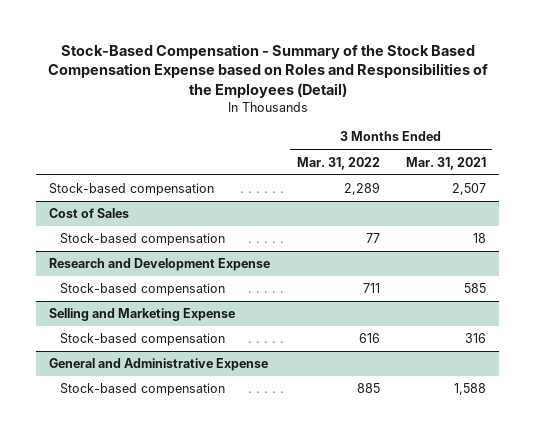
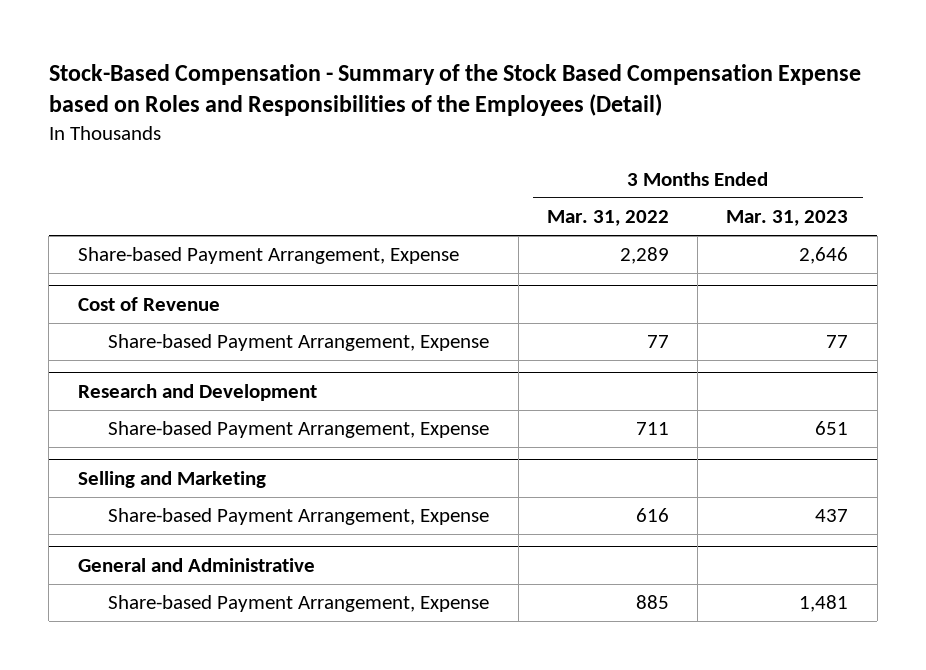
[405,156,486,170] Mar. 31, 2021 -> none
none -> [726,210,849,227] Mar. 31, 2023
[49,183,215,197] Stock-based compensation -> [77,247,459,265] Share-based Payment Arrangement, Expense
[49,208,130,219] Cost of Sales -> [77,296,220,311] Cost of Revenue
[59,233,225,247] Stock-based compensation -> [108,334,490,352] Share-based Payment Arrangement, Expense
[49,258,271,272] Research and Development Expense -> [77,383,317,401] Research and Development
[59,283,225,297] Stock-based compensation -> [108,421,490,439] Share-based Payment Arrangement, Expense
[49,308,236,322] Selling and Marketing Expense -> [77,470,266,488] Selling and Marketing
[59,333,225,347] Stock-based compensation -> [108,508,490,526] Share-based Payment Arrangement, Expense
[49,358,269,372] General and Administrative Expense -> [77,557,315,572] General and Administrative
[59,383,225,397] Stock-based compensation -> [108,595,490,613] Share-based Payment Arrangement, Expense

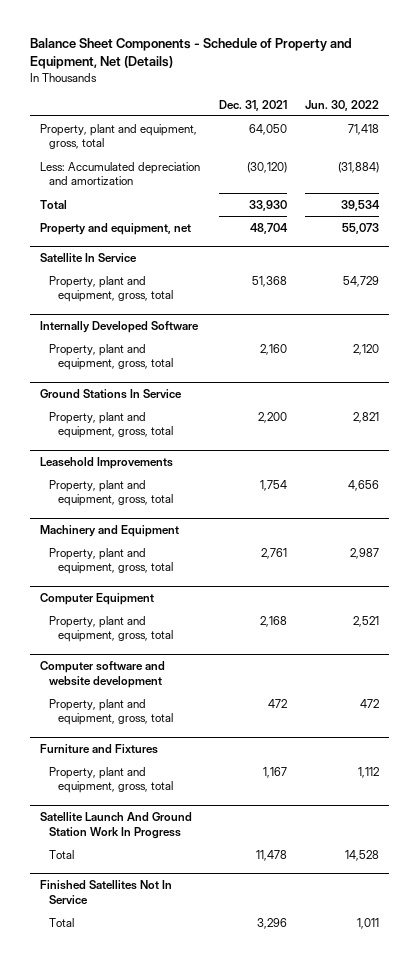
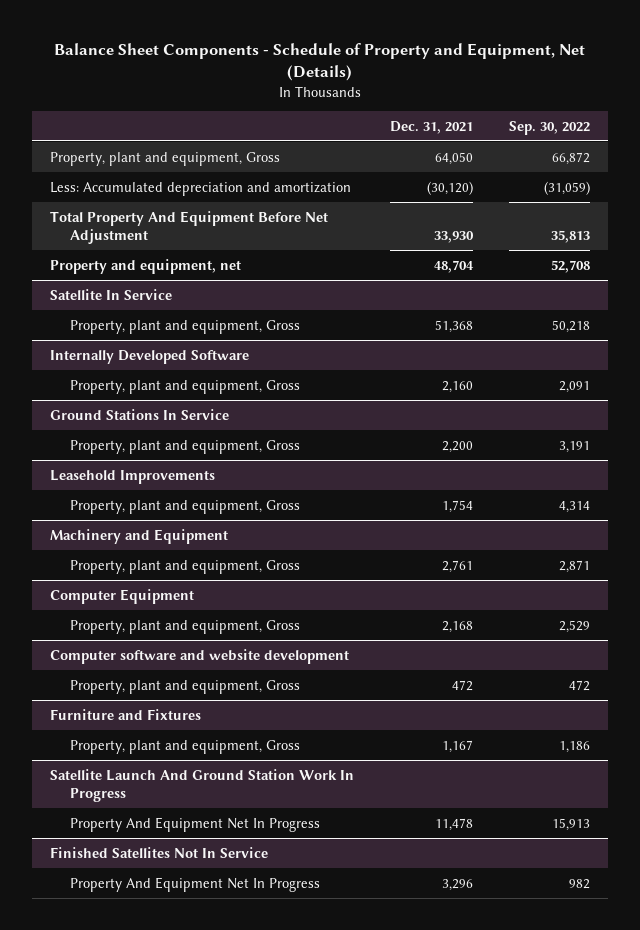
[305,99,380,111] Jun. 30, 2022 -> none
none -> [508,120,590,135] Sep. 30, 2022
[39,123,197,150] Property, plant and equipment, gross, total -> [50,151,281,166] Property, plant and equipment, Gross
[39,199,67,209] Total -> [50,210,329,245] Total Property And Equipment Before Net Adjustment
[48,275,173,303] Property, plant and equipment, gross, total -> [69,319,300,334] Property, plant and equipment, Gross
[48,343,173,371] Property, plant and equipment, gross, total -> [69,379,300,394] Property, plant and equipment, Gross
[48,411,173,439] Property, plant and equipment, gross, total -> [69,439,300,454] Property, plant and equipment, Gross
[48,479,173,507] Property, plant and equipment, gross, total -> [69,499,300,514] Property, plant and equipment, Gross
[48,547,173,575] Property, plant and equipment, gross, total -> [69,559,300,574] Property, plant and equipment, Gross
[48,615,173,643] Property, plant and equipment, gross, total -> [69,619,300,634] Property, plant and equipment, Gross
[48,698,173,726] Property, plant and equipment, gross, total -> [69,679,300,694] Property, plant and equipment, Gross
[48,766,173,794] Property, plant and equipment, gross, total -> [69,739,300,754] Property, plant and equipment, Gross
[48,849,74,859] Total -> [69,816,320,832] Property And Equipment Net In Progress
[48,917,74,927] Total -> [69,876,320,892] Property And Equipment Net In Progress

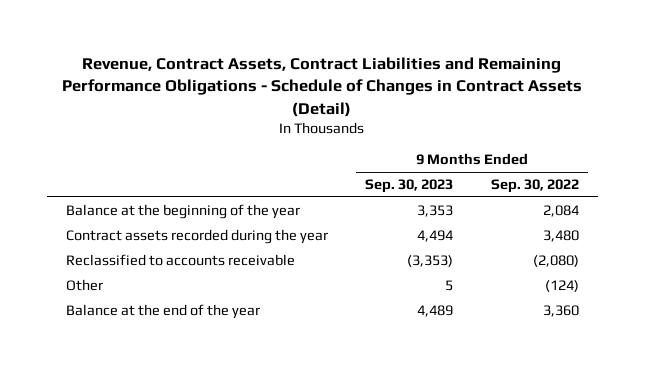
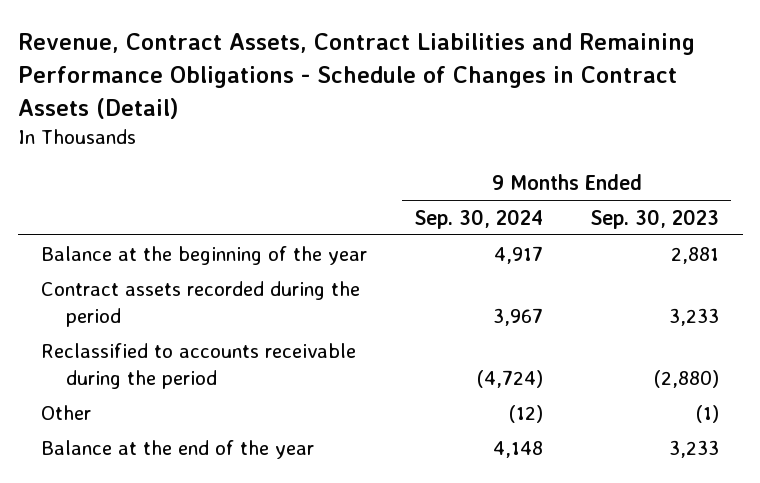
[490,179,579,194] Sep. 30, 2022 -> none
none -> [414,208,544,229] Sep. 30, 2024
[417,205,454,218] 3,353 -> [671,246,720,264] 2,881
[65,229,328,245] Contract assets recorded during the year -> [41,280,361,327] Contract assets recorded during the period
[417,230,454,243] 4,494 -> [669,307,720,326] 3,233
[65,254,295,267] Reclassified to accounts receivable -> [41,342,357,389] Reclassified to accounts receivable during the period
[407,255,454,268] (3,353) -> [654,369,720,388] (2,880)
[445,280,454,292] 5 -> [696,404,720,423] (1)
[417,305,454,318] 4,489 -> [669,439,720,458] 3,233

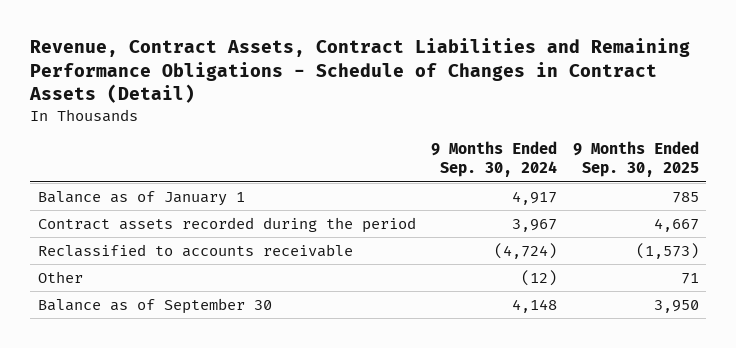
[590,208,720,229] Sep. 30, 2023 -> none
none -> [572,141,699,178] 9 Months Ended Sep. 30, 2025
[41,245,368,265] Balance at the beginning of the year -> [37,190,245,206] Balance as of January 1
[41,342,357,389] Reclassified to accounts receivable during the period -> [37,243,353,257] Reclassified to accounts receivable
[41,439,315,459] Balance at the end of the year -> [37,297,272,314] Balance as of September 30

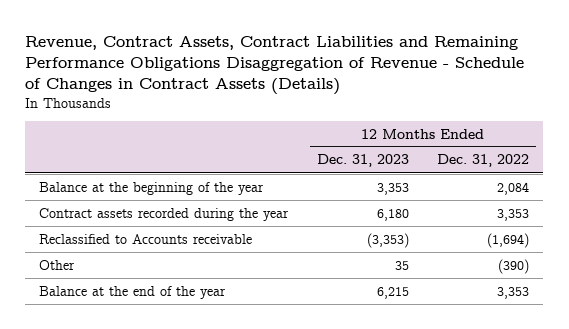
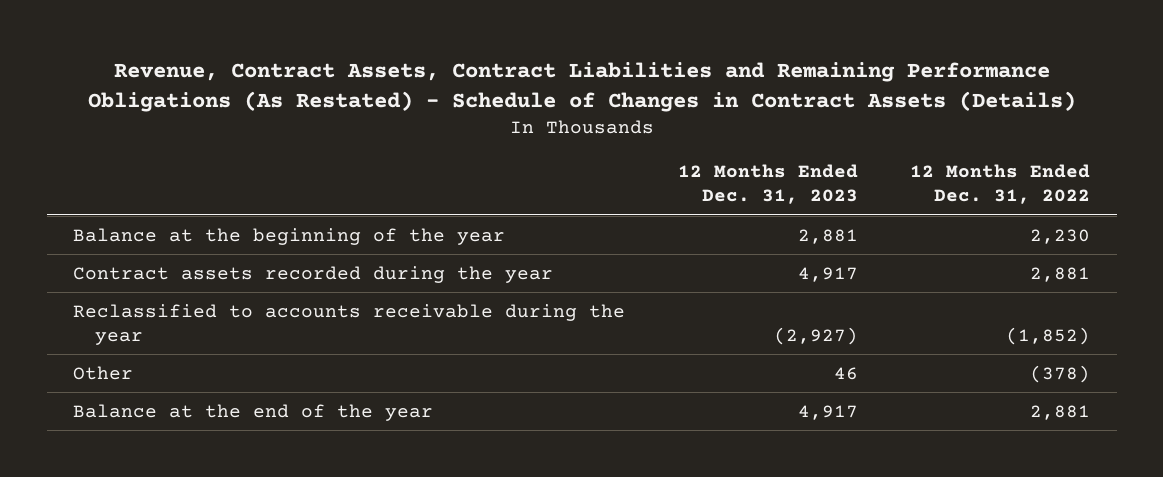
[25,35,525,96] Revenue, Contract Assets, Contract Liabilities and Remaining Performance Obligations Disaggregation of Revenue - Schedule of Changes in Contract Assets (Details) -> [87,61,1076,113] Revenue, Contract Assets, Contract Liabilities and Remaining Performance Obligations (As Restated) - Schedule of Changes in Contract Assets (Details)
[376,182,409,195] 3,353 -> [797,228,858,244] 2,881
[497,181,530,195] 2,084 -> [1030,228,1091,244] 2,230
[376,208,409,221] 6,180 -> [797,266,858,282] 4,917
[497,208,530,221] 3,353 -> [1030,266,1091,282] 2,881
[39,233,253,244] Reclassified to Accounts receivable -> [73,303,626,345] Reclassified to accounts receivable during the year
[366,232,409,248] (3,353) -> [773,326,858,345] (2,927)
[487,232,530,248] (1,694) -> [1006,326,1091,345] (1,852)
[394,260,409,270] 35 -> [833,366,858,380] 46
[498,258,530,274] (390) -> [1030,364,1091,383] (378)
[376,286,409,299] 6,215 -> [797,404,858,420] 4,917
[497,286,530,299] 3,353 -> [1030,404,1091,420] 2,881

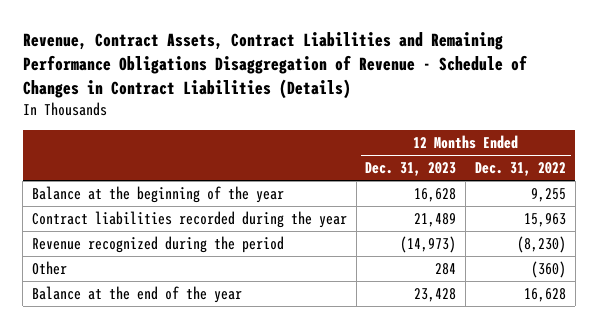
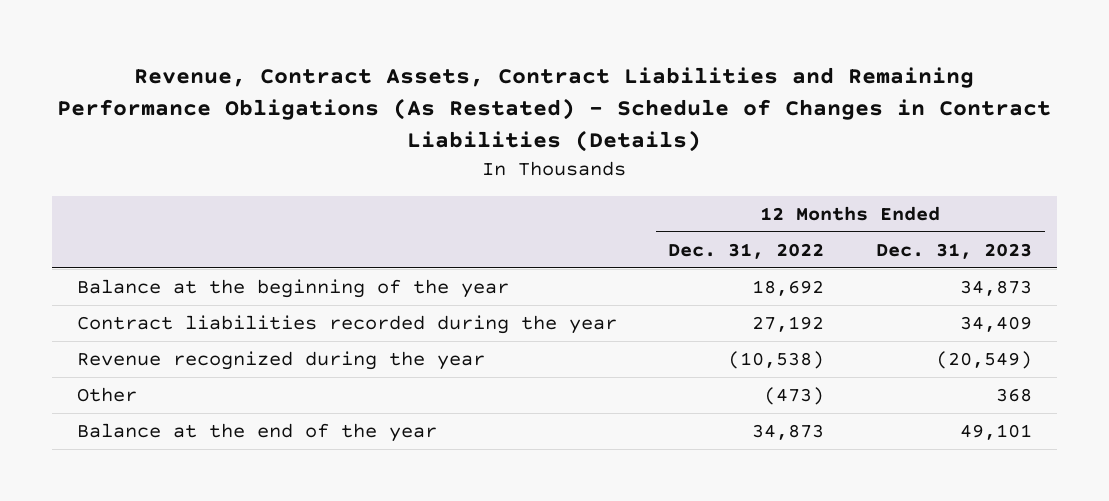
[22,32,527,100] Revenue, Contract Assets, Contract Liabilities and Remaining Performance Obligations Disaggregation of Revenue - Schedule of Changes in Contract Liabilities (Details) -> [57,67,1052,153] Revenue, Contract Assets, Contract Liabilities and Remaining Performance Obligations (As Restated) - Schedule of Changes in Contract Liabilities (Details)
[414,187,457,202] 16,628 -> [959,280,1032,297] 34,873
[530,187,566,202] 9,255 -> [752,280,825,297] 18,692
[414,212,457,227] 21,489 -> [959,316,1032,333] 34,409
[523,212,566,227] 15,963 -> [752,316,825,333] 27,192
[31,235,284,253] Revenue recognized during the period -> [77,351,486,371] Revenue recognized during the year
[400,235,457,253] (14,973) -> [935,351,1032,370] (20,549)
[516,235,566,253] (8,230) -> [728,351,825,370] (10,538)
[435,262,457,275] 284 -> [995,388,1032,403] 368
[530,260,566,278] (360) -> [764,387,825,406] (473)
[414,287,457,302] 23,428 -> [959,424,1032,441] 49,101
[523,287,566,302] 16,628 -> [752,424,825,441] 34,873

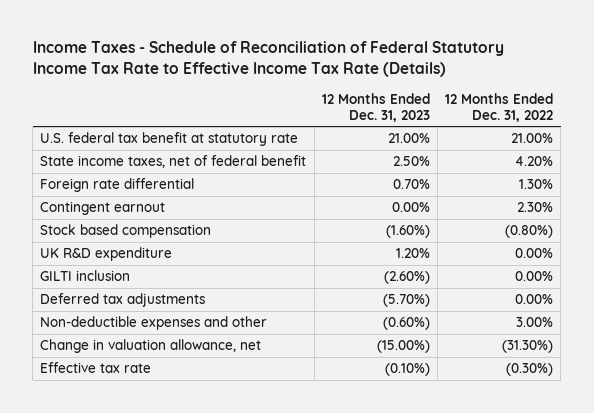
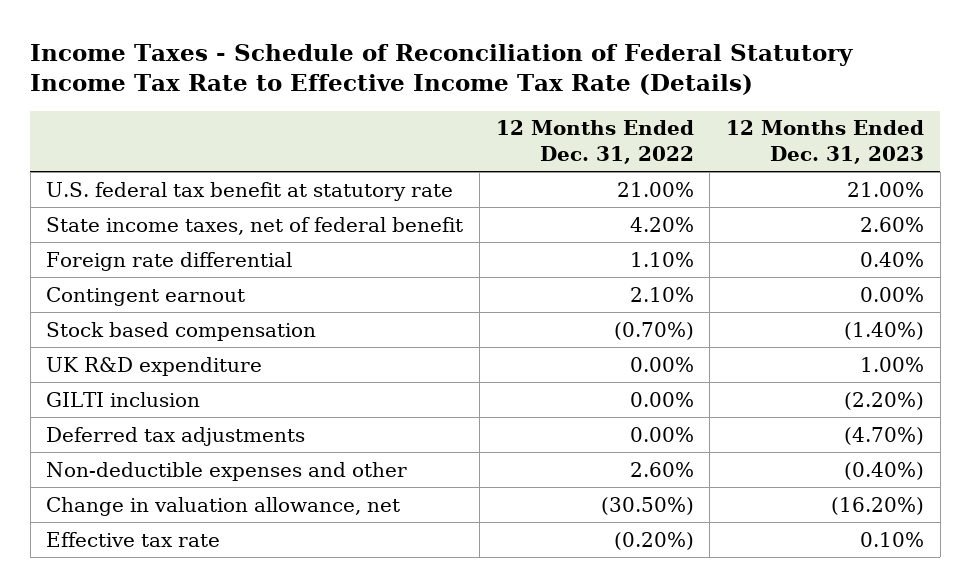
[392,156,430,167] 2.50% -> [860,216,925,232] 2.60%
[392,179,430,190] 0.70% -> [860,251,925,267] 0.40%
[519,179,554,190] 1.30% -> [629,251,694,267] 1.10%
[517,202,554,213] 2.30% -> [629,286,694,302] 2.10%
[385,225,430,239] (1.60%) -> [844,321,925,340] (1.40%)
[505,225,554,239] (0.80%) -> [613,321,694,340] (0.70%)
[395,248,430,259] 1.20% -> [860,356,925,372] 1.00%
[383,271,430,285] (2.60%) -> [844,391,925,410] (2.20%)
[382,294,430,308] (5.70%) -> [844,426,925,445] (4.70%)
[382,317,430,331] (0.60%) -> [844,461,925,480] (0.40%)
[516,317,554,328] 3.00% -> [629,461,694,477] 2.60%
[376,340,430,354] (15.00%) -> [831,496,925,515] (16.20%)
[502,340,554,354] (31.30%) -> [600,496,694,515] (30.50%)
[384,363,430,377] (0.10%) -> [860,531,925,547] 0.10%
[506,363,554,377] (0.30%) -> [613,531,694,550] (0.20%)

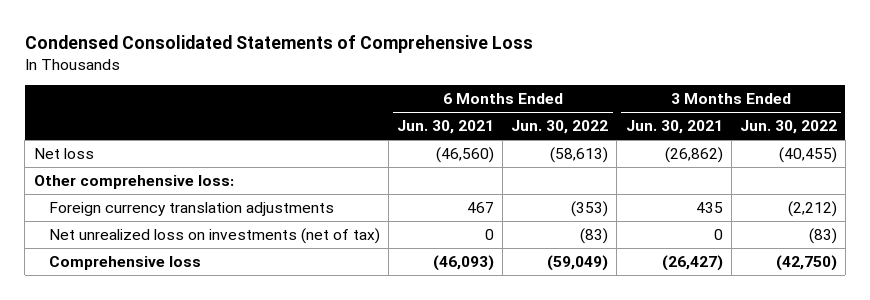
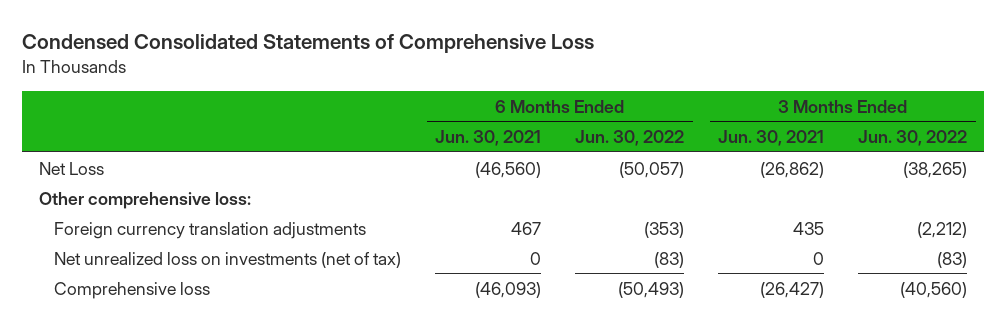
[33,147,94,159] Net loss -> [38,161,104,175] Net Loss
[550,146,609,163] (58,613) -> [619,161,685,178] (50,057)
[778,146,837,163] (40,455) -> [903,161,968,178] (38,265)
[547,254,609,271] (59,049) -> [618,281,685,298] (50,493)
[775,254,837,271] (42,750) -> [900,281,968,298] (40,560)

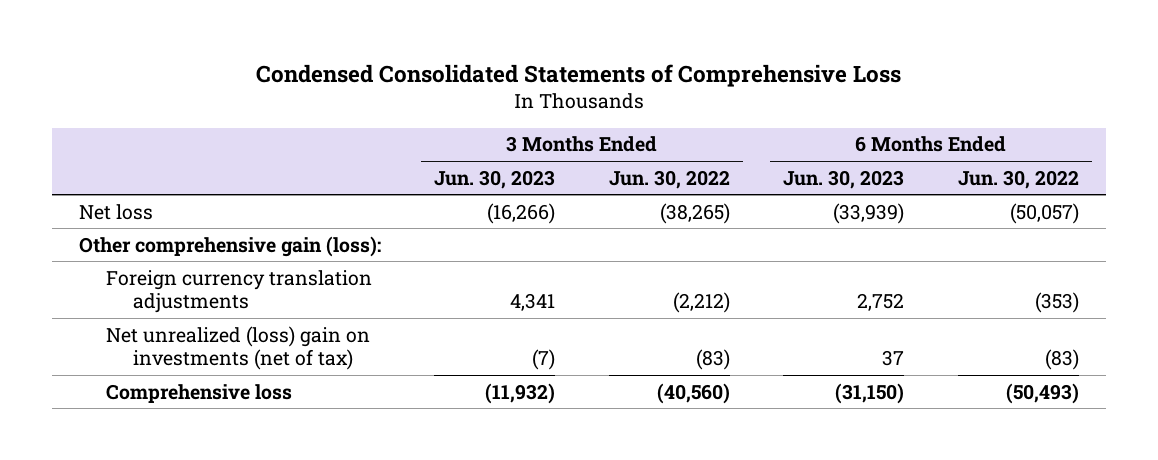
[435,129,542,146] Jun. 30, 2021 -> none
[718,129,825,146] Jun. 30, 2021 -> none
none -> [434,169,556,189] Jun. 30, 2023
none -> [783,169,905,189] Jun. 30, 2023
[38,161,104,175] Net Loss -> [78,203,153,220] Net loss
[38,191,251,209] Other comprehensive loss: -> [78,235,381,257] Other comprehensive gain (loss):
[54,251,402,268] Net unrealized loss on investments (net of tax) -> [105,325,370,371] Net unrealized (loss) gain on investments (net of tax)

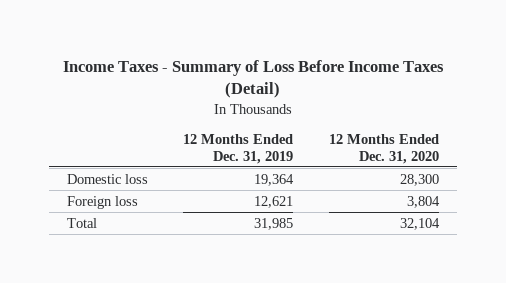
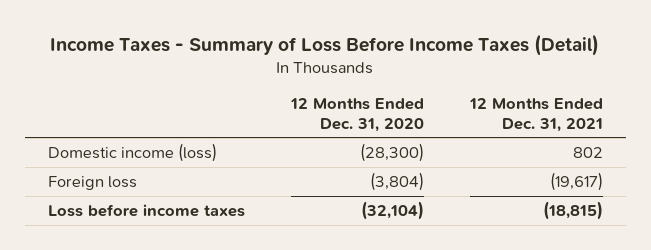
[183,133,294,164] 12 Months Ended Dec. 31, 2019 -> none
none -> [468,98,603,132] 12 Months Ended Dec. 31, 2021
[66,217,97,228] Total -> none
[66,173,148,184] Domestic loss -> [48,142,218,162] Domestic income (loss)
[399,173,439,186] 28,300 -> [359,142,424,162] (28,300)
[406,195,440,208] 3,804 -> [369,171,424,191] (3,804)
none -> [48,203,246,217] Loss before income taxes

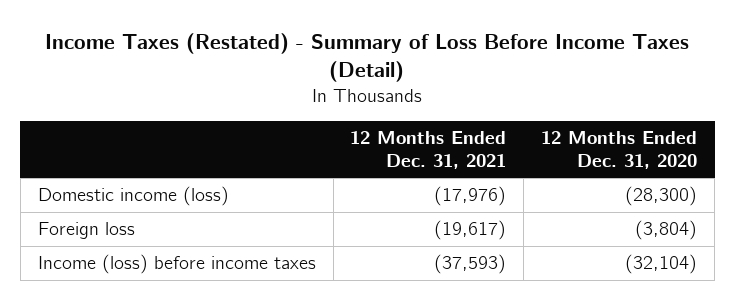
[50,33,600,56] Income Taxes - Summary of Loss Before Income Taxes (Detail) -> [45,32,690,83] Income Taxes (Restated) - Summary of Loss Before Income Taxes (Detail)
[572,146,603,158] 802 -> [434,186,507,207] (17,976)
[48,203,246,217] Loss before income taxes -> [37,254,316,275] Income (loss) before income taxes
[542,200,603,220] (18,815) -> [434,254,507,275] (37,593)

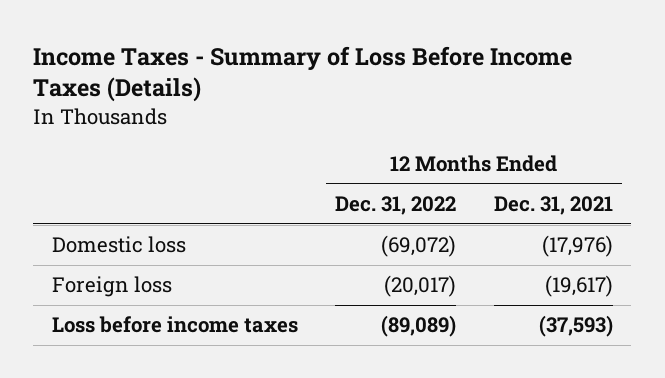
[45,32,690,83] Income Taxes (Restated) - Summary of Loss Before Income Taxes (Detail) -> [33,45,573,103] Income Taxes - Summary of Loss Before Income Taxes (Details)
[541,130,698,169] 12 Months Ended Dec. 31, 2020 -> none
none -> [335,196,457,216] Dec. 31, 2022
[37,186,229,207] Domestic income (loss) -> [51,236,186,254] Domestic loss
[37,254,316,275] Income (loss) before income taxes -> [51,316,298,334] Loss before income taxes

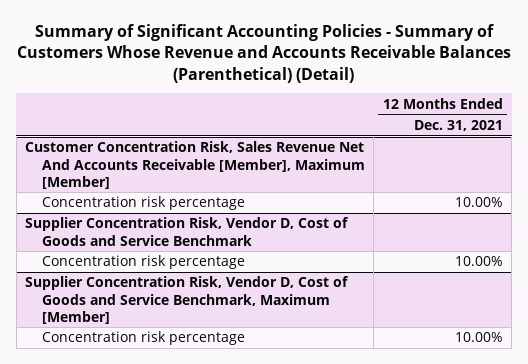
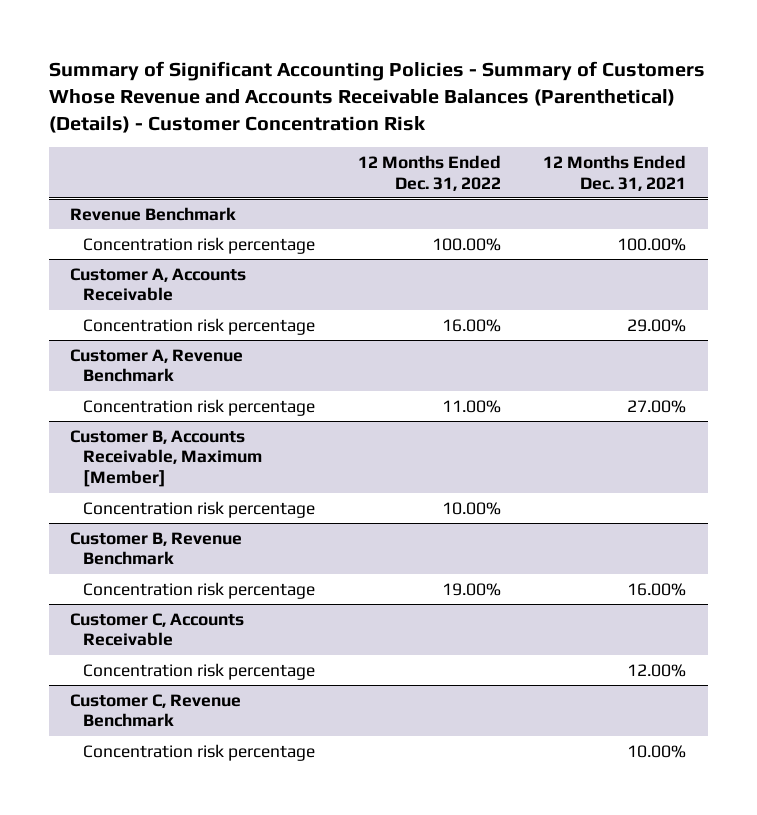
[16,24,511,83] Summary of Significant Accounting Policies - Summary of Customers Whose Revenue and Accounts Receivable Balances (Parenthetical) (Detail) -> [49,61,706,133] Summary of Significant Accounting Policies - Summary of Customers Whose Revenue and Accounts Receivable Balances (Parenthetical) (Details) - Customer Concentration Risk
none -> [357,154,501,191] 12 Months Ended Dec. 31, 2022
[25,141,365,189] Customer Concentration Risk, Sales Revenue Net And Accounts Receivable [Member], Maximum [Member] -> none
[25,217,350,246] Supplier Concentration Risk, Vendor D, Cost of Goods and Service Benchmark -> none
[25,276,350,324] Supplier Concentration Risk, Vendor D, Cost of Goods and Service Benchmark, Maximum [Member] -> none
none -> [70,206,237,221] Revenue Benchmark
[454,197,503,208] 10.00% -> [617,237,687,251] 100.00%
none -> [70,267,247,302] Customer A, Accounts Receivable
[454,256,503,267] 10.00% -> [627,318,687,332] 29.00%
none -> [70,348,244,383] Customer A, Revenue Benchmark
none -> [82,398,315,416] Concentration risk percentage
none -> [70,429,262,488] Customer B, Accounts Receivable, Maximum [Member]
none -> [82,500,315,518] Concentration risk percentage
none -> [70,531,243,566] Customer B, Revenue Benchmark
none -> [82,581,315,599] Concentration risk percentage
none -> [70,612,245,647] Customer C, Accounts Receivable
none -> [82,662,315,680] Concentration risk percentage
none -> [70,693,242,728] Customer C, Revenue Benchmark

